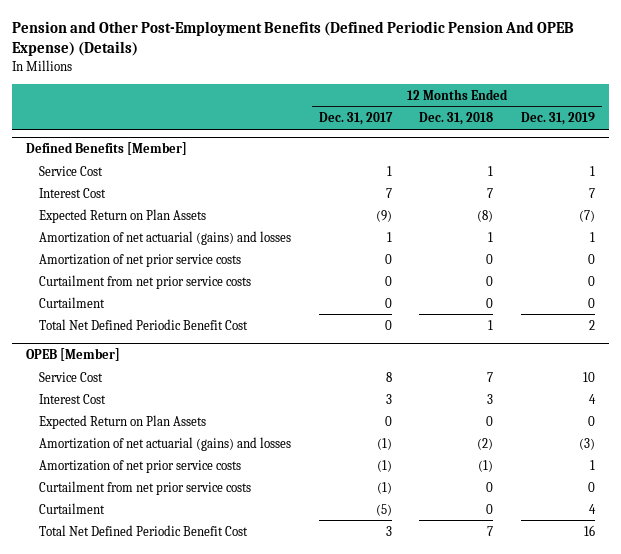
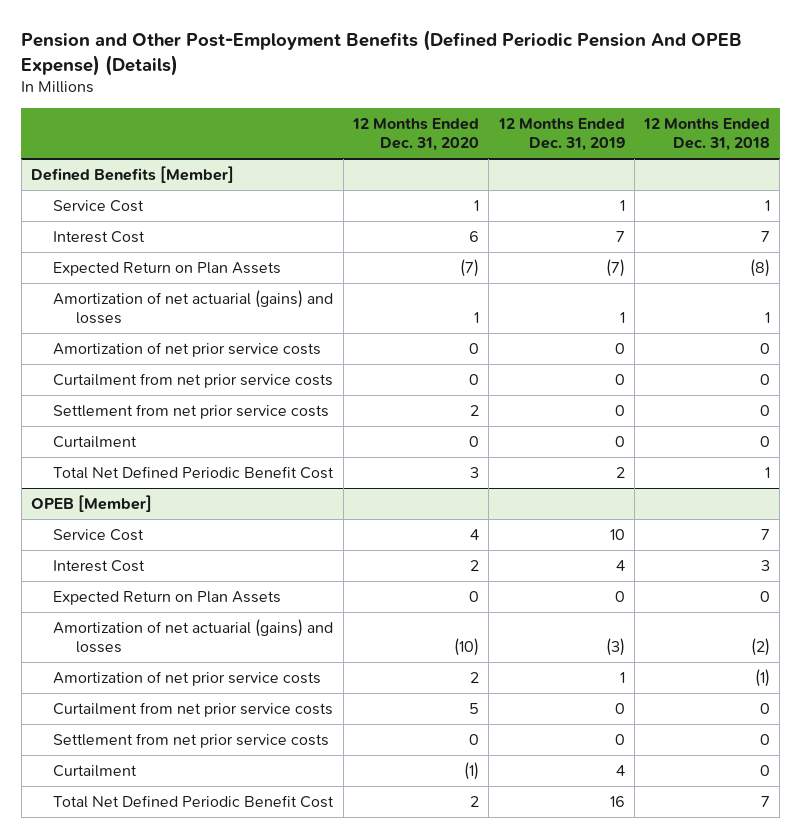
[318,112,393,126] Dec. 31, 2017 -> none
none -> [351,117,479,152] 12 Months Ended Dec. 31, 2020
none -> [53,403,330,419] Settlement from net prior service costs
none -> [53,732,330,748] Settlement from net prior service costs

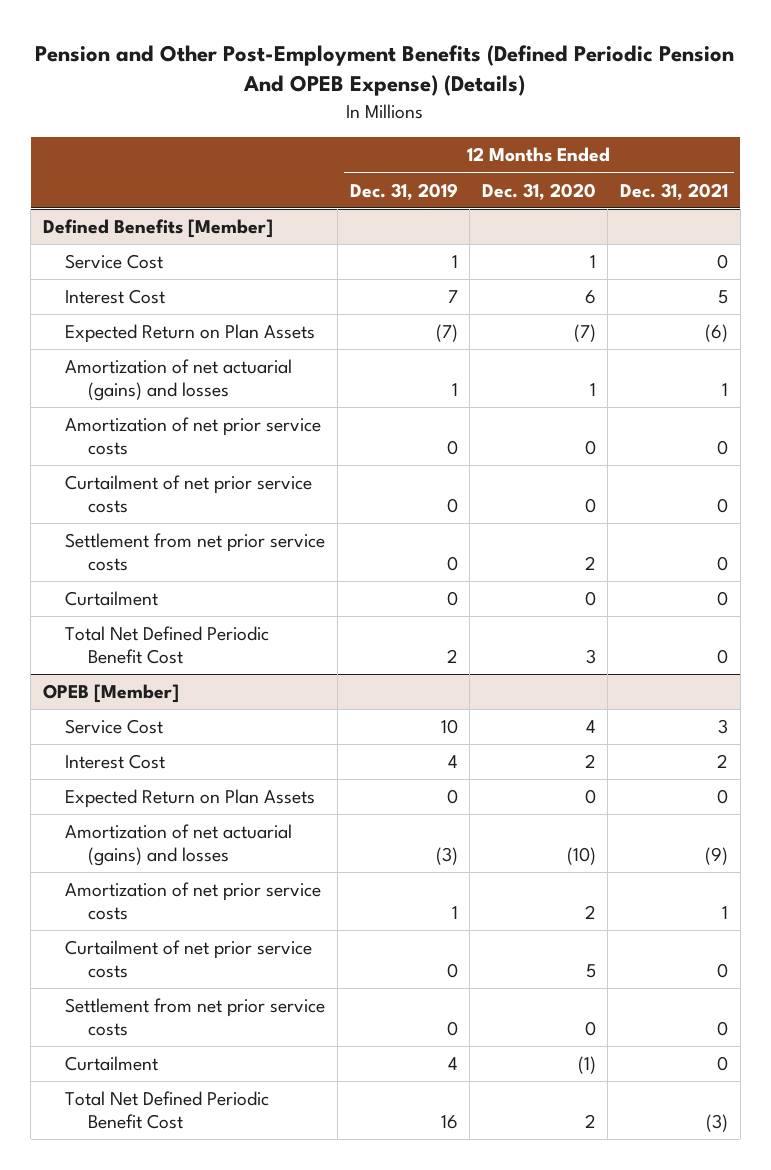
[643,117,771,152] 12 Months Ended Dec. 31, 2018 -> none
none -> [619,182,728,200] Dec. 31, 2021
[53,372,334,388] Curtailment from net prior service costs -> [65,475,313,513] Curtailment of net prior service costs
[53,701,334,717] Curtailment from net prior service costs -> [65,940,313,978] Curtailment of net prior service costs

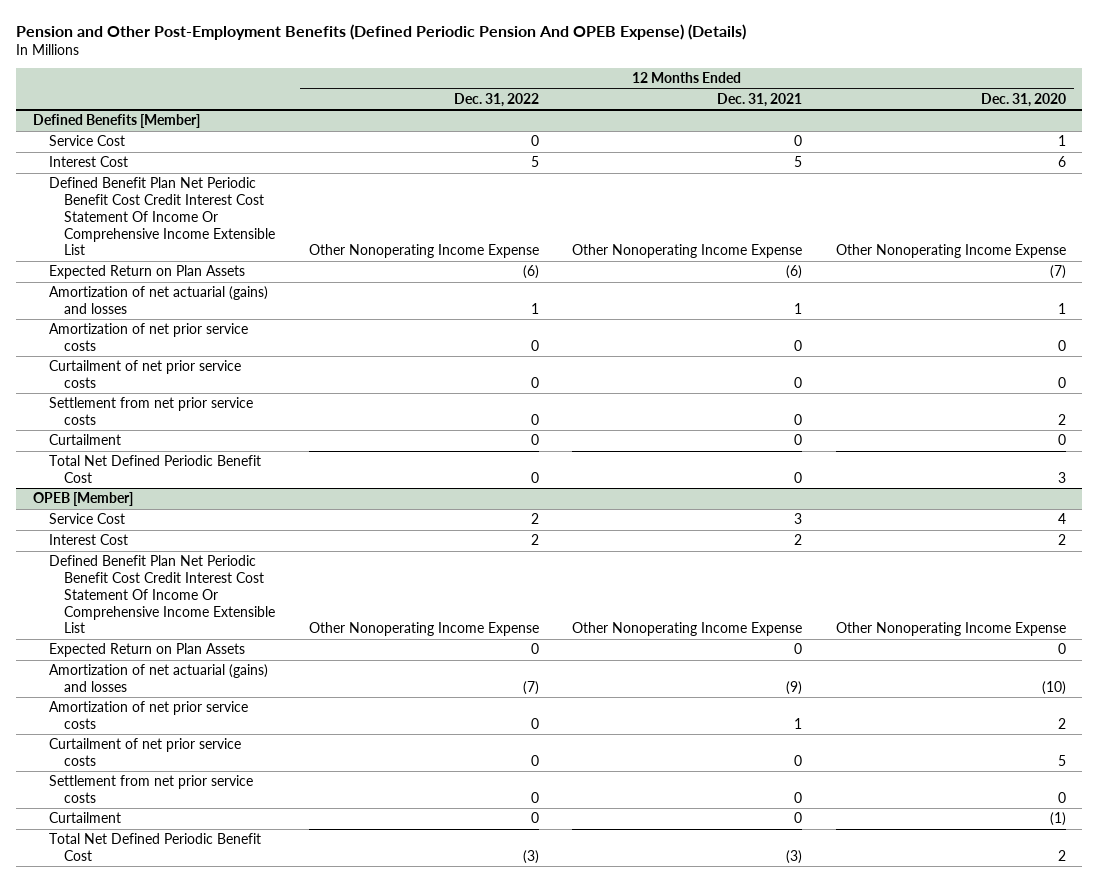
[349,182,458,200] Dec. 31, 2019 -> none
none -> [453,92,539,107] Dec. 31, 2022
none -> [48,177,276,256] Defined Benefit Plan Net Periodic Benefit Cost Credit Interest Cost Statement Of Income Or Comprehensive Income Extensible List
none -> [48,555,276,634] Defined Benefit Plan Net Periodic Benefit Cost Credit Interest Cost Statement Of Income Or Comprehensive Income Extensible List

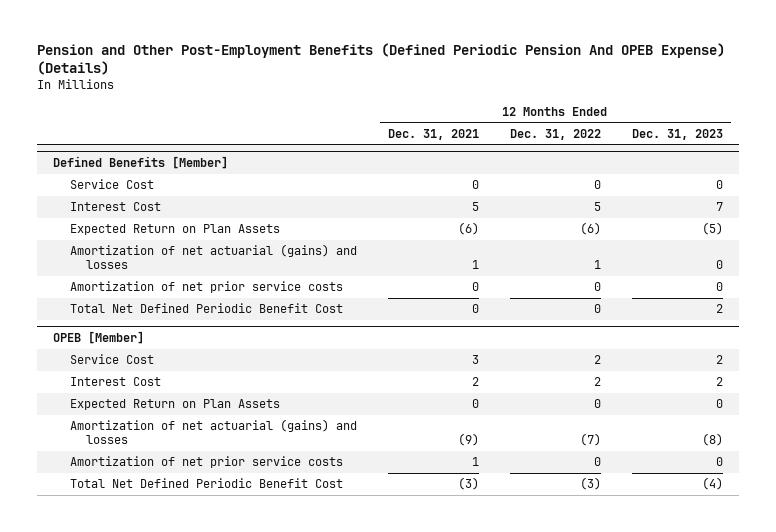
[980,92,1066,107] Dec. 31, 2020 -> none
none -> [632,128,724,140] Dec. 31, 2023
[48,177,276,256] Defined Benefit Plan Net Periodic Benefit Cost Credit Interest Cost Statement Of Income Or Comprehensive Income Extensible List -> none
[48,360,241,388] Curtailment of net prior service costs -> none
[48,397,253,425] Settlement from net prior service costs -> none
[48,434,121,446] Curtailment -> none
[48,555,276,634] Defined Benefit Plan Net Periodic Benefit Cost Credit Interest Cost Statement Of Income Or Comprehensive Income Extensible List -> none
[48,738,241,766] Curtailment of net prior service costs -> none
[48,775,253,803] Settlement from net prior service costs -> none
[48,812,121,824] Curtailment -> none

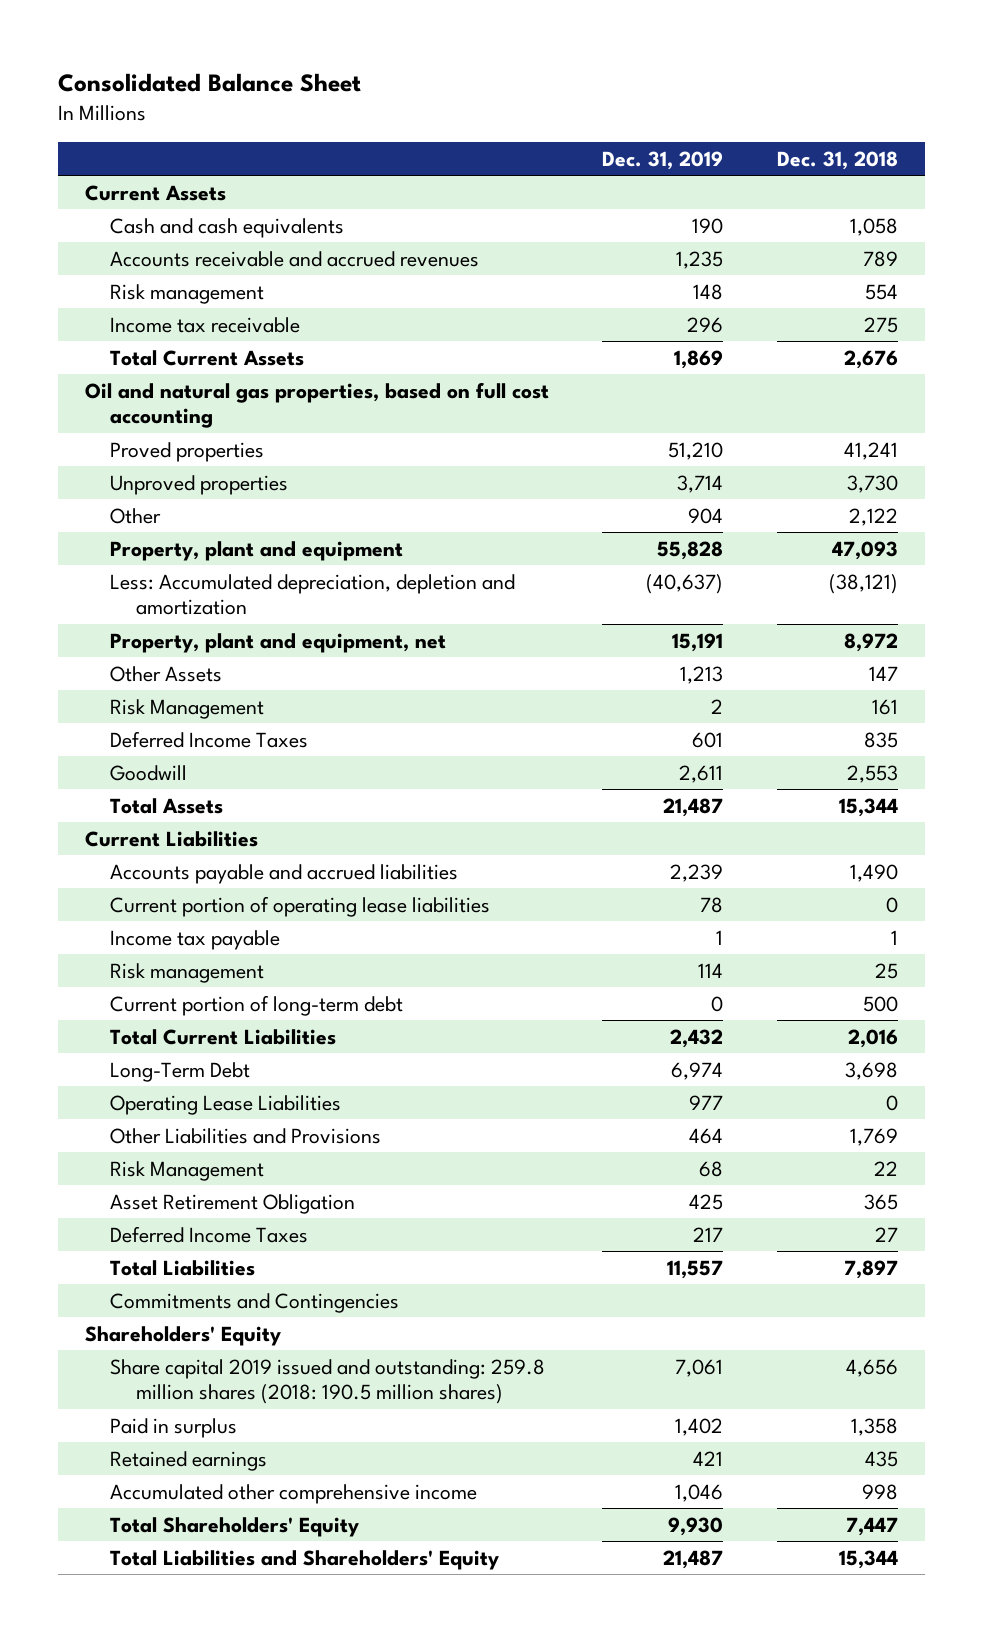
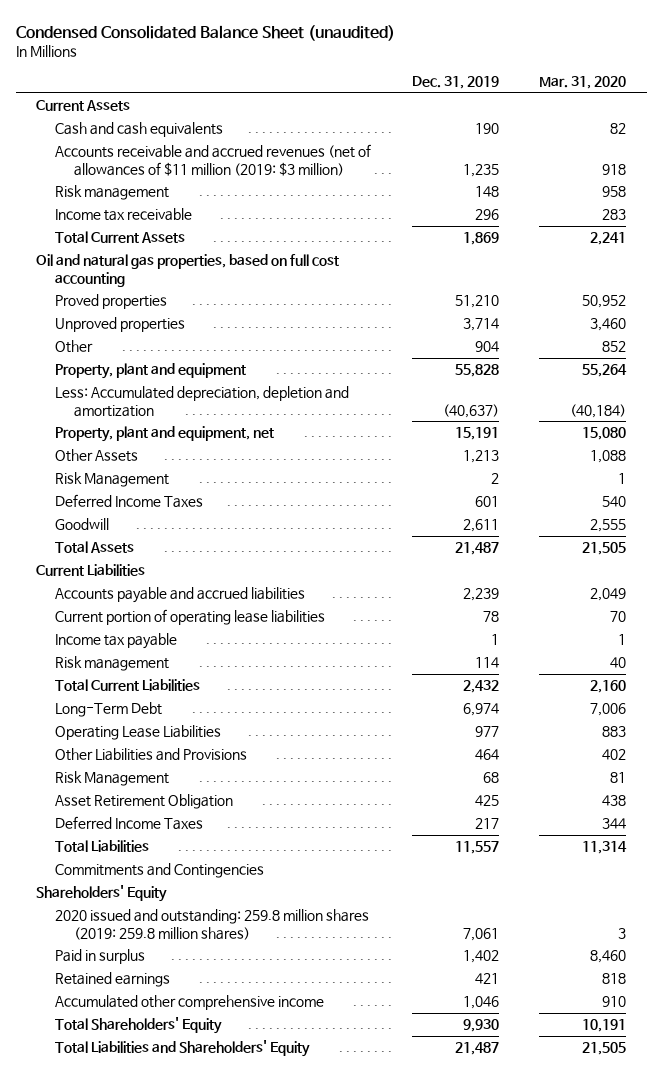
[57,73,361,93] Consolidated Balance Sheet -> [16,24,396,41] Condensed Consolidated Balance Sheet (unaudited)
[776,150,898,170] Dec. 31, 2018 -> none
none -> [539,76,627,90] Mar. 31, 2020
[110,250,480,267] Accounts receivable and accrued revenues -> [55,144,372,176] Accounts receivable and accrued revenues (net of allowances of $11 million (2019: $3 million)
[110,994,404,1016] Current portion of long-term debt -> none
[110,1358,546,1405] Share capital 2019 issued and outstanding: 259.8 million shares (2018: 190.5 million shares) -> [55,909,370,940] 2020 issued and outstanding: 259.8 million shares (2019: 259.8 million shares)

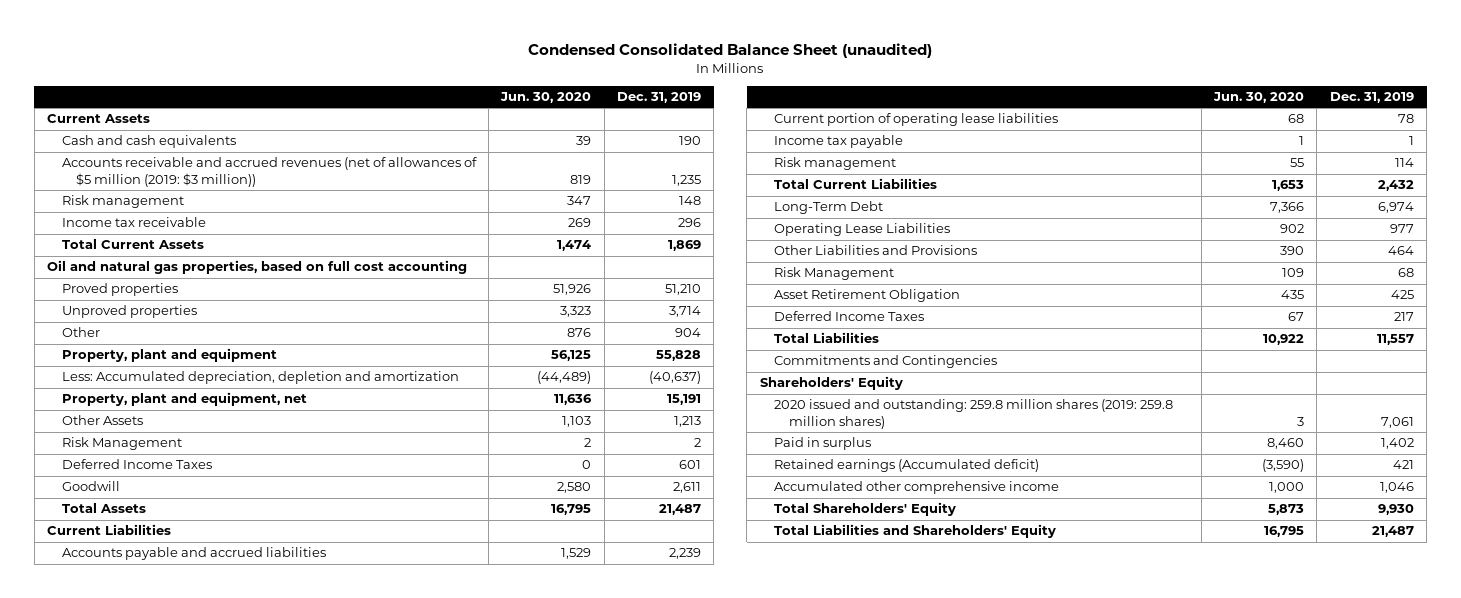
[539,76,627,90] Mar. 31, 2020 -> none
none -> [500,92,592,104] Jun. 30, 2020
[55,144,372,176] Accounts receivable and accrued revenues (net of allowances of $11 million (2019: $3 million) -> [61,157,477,187] Accounts receivable and accrued revenues (net of allowances of $5 million (2019: $3 million))
[55,972,171,988] Retained earnings -> [774,459,1040,473] Retained earnings (Accumulated deficit)

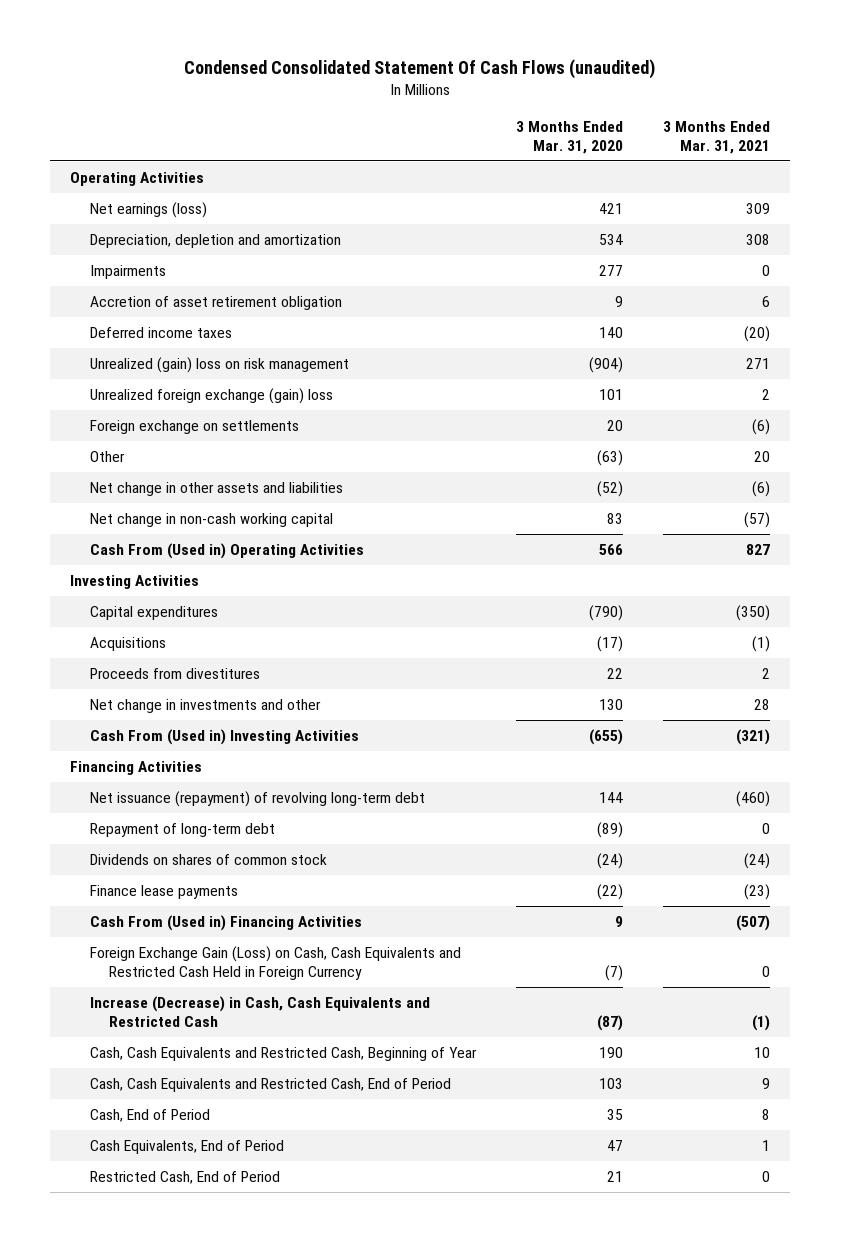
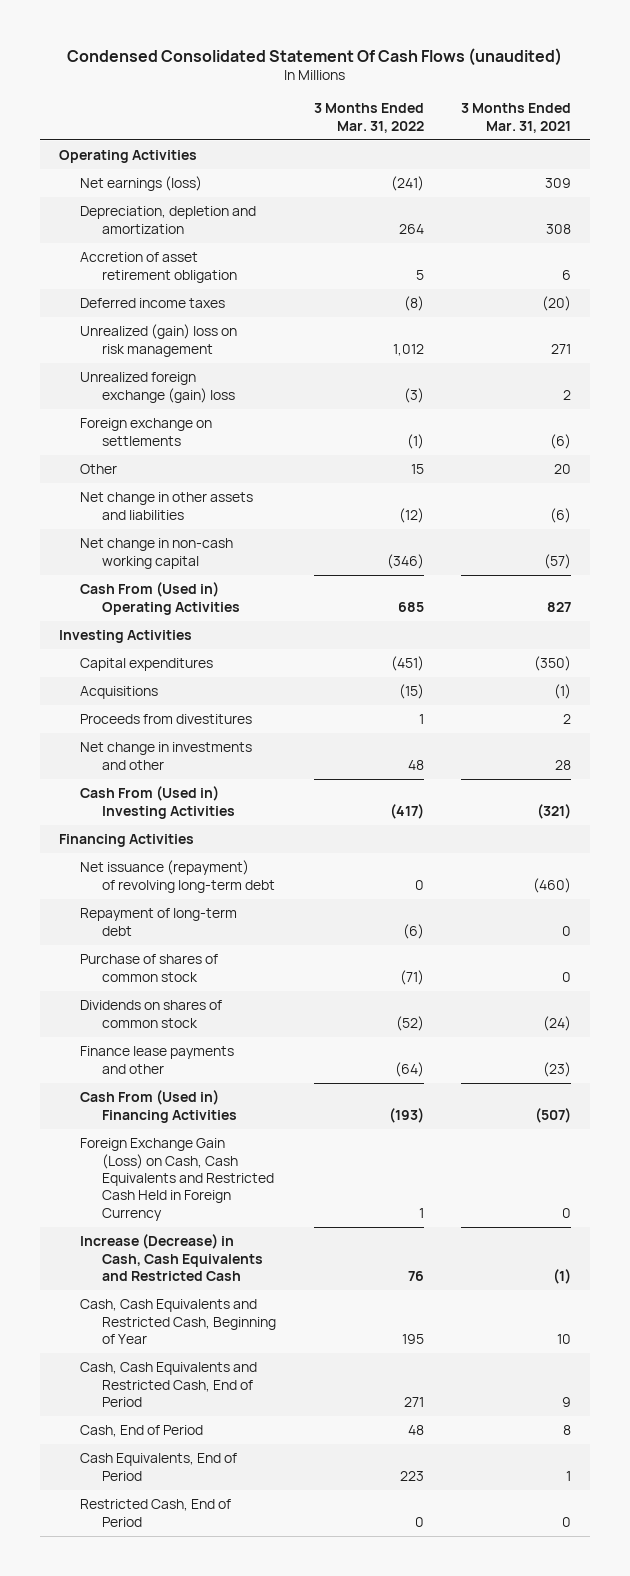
[515,120,623,155] 3 Months Ended Mar. 31, 2020 -> none
none -> [313,103,424,133] 3 Months Ended Mar. 31, 2022
[89,264,166,279] Impairments -> none
none -> [80,954,219,982] Purchase of shares of common stock
[89,884,238,899] Finance lease payments -> [80,1046,235,1074] Finance lease payments and other

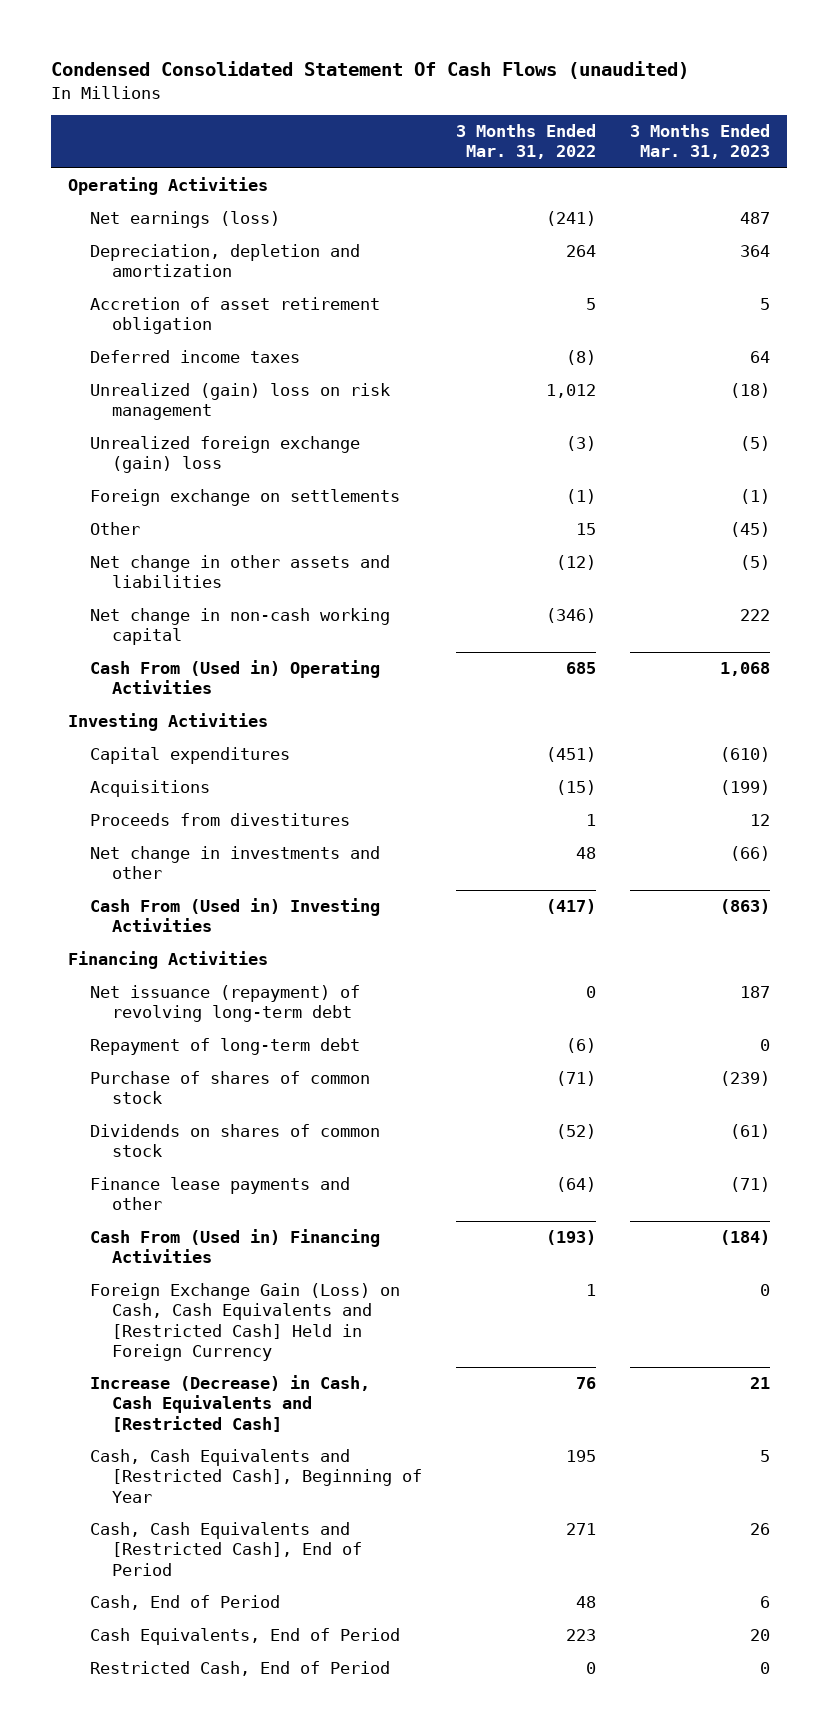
[460,103,571,133] 3 Months Ended Mar. 31, 2021 -> none
none -> [629,124,770,160] 3 Months Ended Mar. 31, 2023
[80,1138,275,1221] Foreign Exchange Gain (Loss) on Cash, Cash Equivalents and Restricted Cash Held in Foreign Currency -> [90,1283,401,1361] Foreign Exchange Gain (Loss) on Cash, Cash Equivalents and [Restricted Cash] Held in Foreign Currency
[80,1234,264,1281] Increase (Decrease) in Cash, Cash Equivalents and Restricted Cash -> [90,1375,371,1432] Increase (Decrease) in Cash, Cash Equivalents and [Restricted Cash]
[80,1299,277,1344] Cash, Cash Equivalents and Restricted Cash, Beginning of Year -> [90,1449,423,1503] Cash, Cash Equivalents and [Restricted Cash], Beginning of Year
[80,1362,258,1407] Cash, Cash Equivalents and Restricted Cash, End of Period -> [90,1522,363,1576] Cash, Cash Equivalents and [Restricted Cash], End of Period

